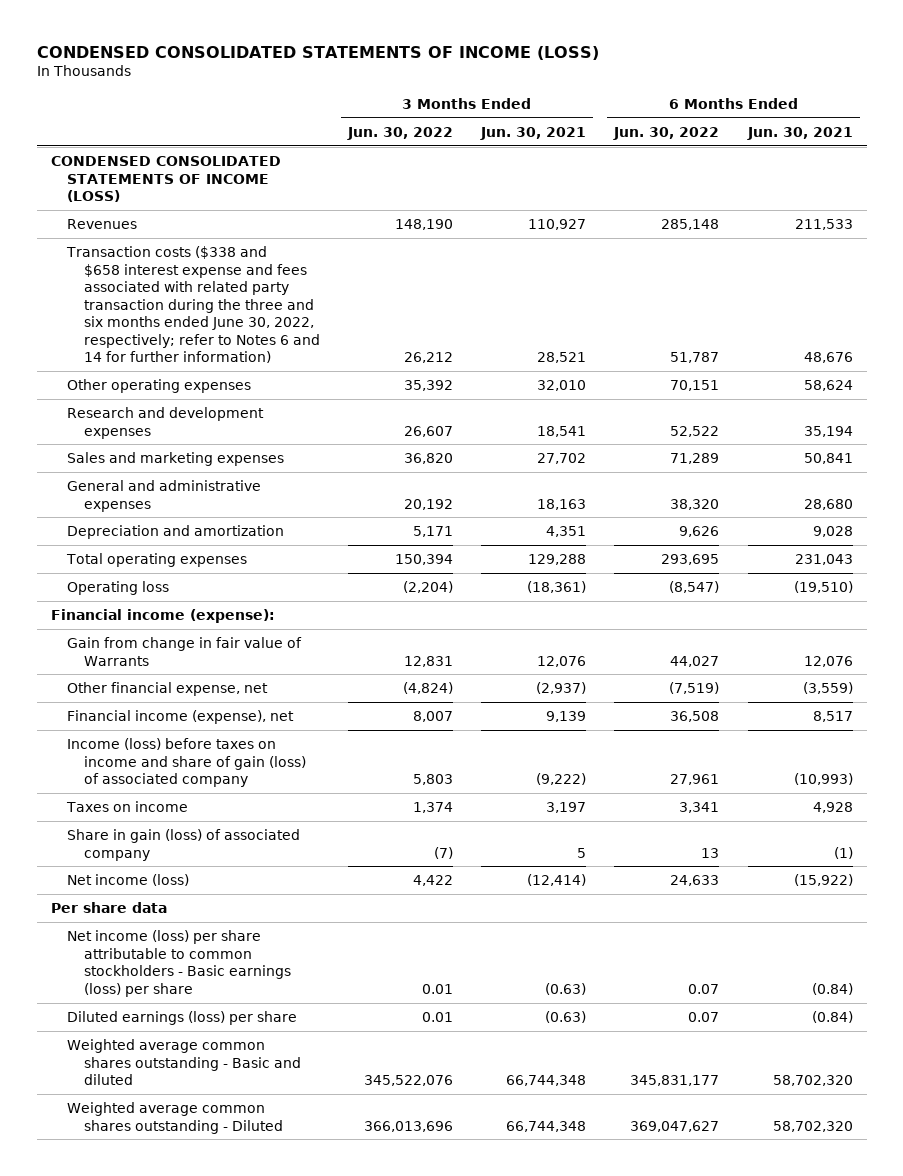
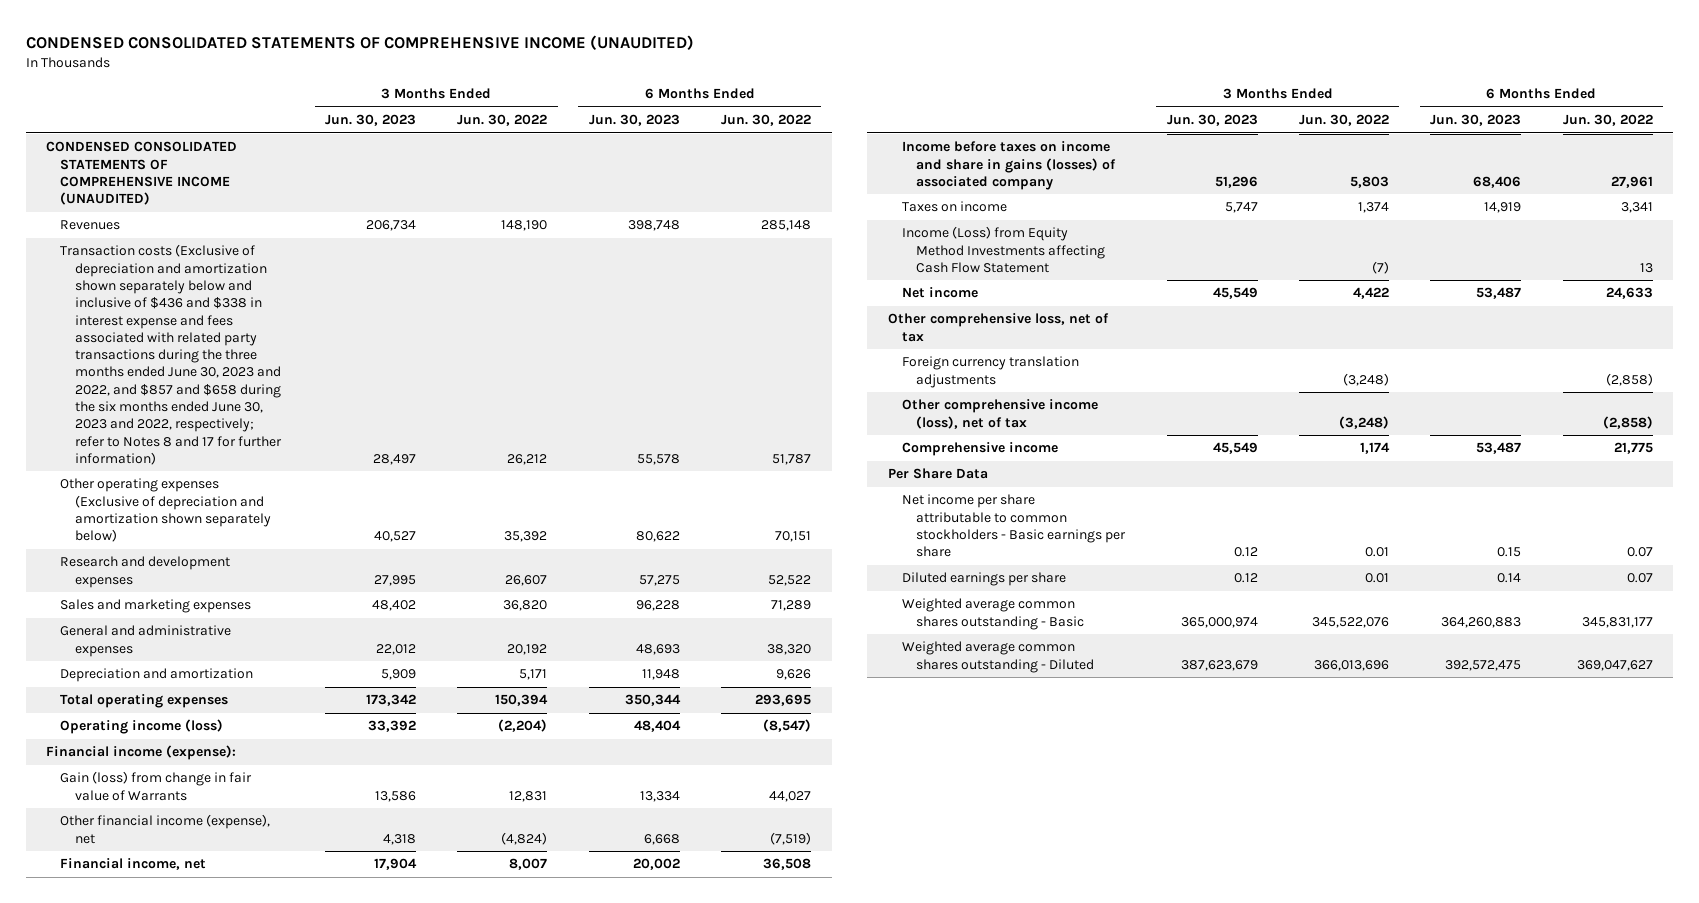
[36,45,599,60] CONDENSED CONSOLIDATED STATEMENTS OF INCOME (LOSS) -> [25,34,694,50] CONDENSED CONSOLIDATED STATEMENTS OF COMPREHENSIVE INCOME (UNAUDITED)
[480,126,587,140] Jun. 30, 2021 -> none
[746,126,853,140] Jun. 30, 2021 -> none
none -> [325,114,417,127] Jun. 30, 2023
none -> [588,114,680,127] Jun. 30, 2023
[50,155,281,203] CONDENSED CONSOLIDATED STATEMENTS OF INCOME (LOSS) -> [46,141,238,206] CONDENSED CONSOLIDATED STATEMENTS OF COMPREHENSIVE INCOME (UNAUDITED)
[66,245,320,364] Transaction costs ($338 and $658 interest expense and fees associated with related party transaction during the three and six months ended June 30, 2022, respectively; refer to Notes 6 and 14 for further information) -> [60,244,282,465] Transaction costs (Exclusive of depreciation and amortization shown separately below and inclusive of $436 and $338 in interest expense and fees associated with related party transactions during the three months ended June 30, 2023 and 2022, and $857 and $658 during the six months ended June 30, 2023 and 2022, respectively; refer to Notes 8 and 17 for further information)
[67,378,252,393] Other operating expenses -> [60,478,271,543] Other operating expenses (Exclusive of depreciation and amortization shown separately below)
[67,580,170,595] Operating loss -> [60,719,224,735] Operating income (loss)
[67,636,303,666] Gain from change in fair value of Warrants -> [60,771,253,801] Gain (loss) from change in fair value of Warrants
[67,681,269,696] Other financial expense, net -> [60,814,271,844] Other financial income (expense), net
[67,709,295,724] Financial income (expense), net -> [60,858,207,871] Financial income, net
[67,737,306,788] Income (loss) before taxes on income and share of gain (loss) of associated company -> [902,141,1117,190] Income before taxes on income and share in gains (losses) of associated company
[67,828,301,861] Share in gain (loss) of associated company -> [902,226,1106,273] Income (Loss) from Equity Method Investments affecting Cash Flow Statement
[67,873,190,886] Net income (loss) -> [902,287,979,299] Net income
none -> [887,313,1109,342] Other comprehensive loss, net of tax
none -> [902,356,1080,388] Foreign currency translation adjustments
none -> [902,399,1099,429] Other comprehensive income (loss), net of tax
none -> [902,442,1059,457] Comprehensive income
[50,901,167,913] Per share data -> [887,468,988,480] Per Share Data
[67,929,291,997] Net income (loss) per share attributable to common stockholders - Basic earnings (loss) per share -> [902,494,1127,558] Net income per share attributable to common stockholders - Basic earnings per share
[67,1010,298,1025] Diluted earnings (loss) per share -> [902,572,1067,587] Diluted earnings per share
[67,1038,301,1086] Weighted average common shares outstanding - Basic and diluted -> [902,598,1085,630] Weighted average common shares outstanding - Basic

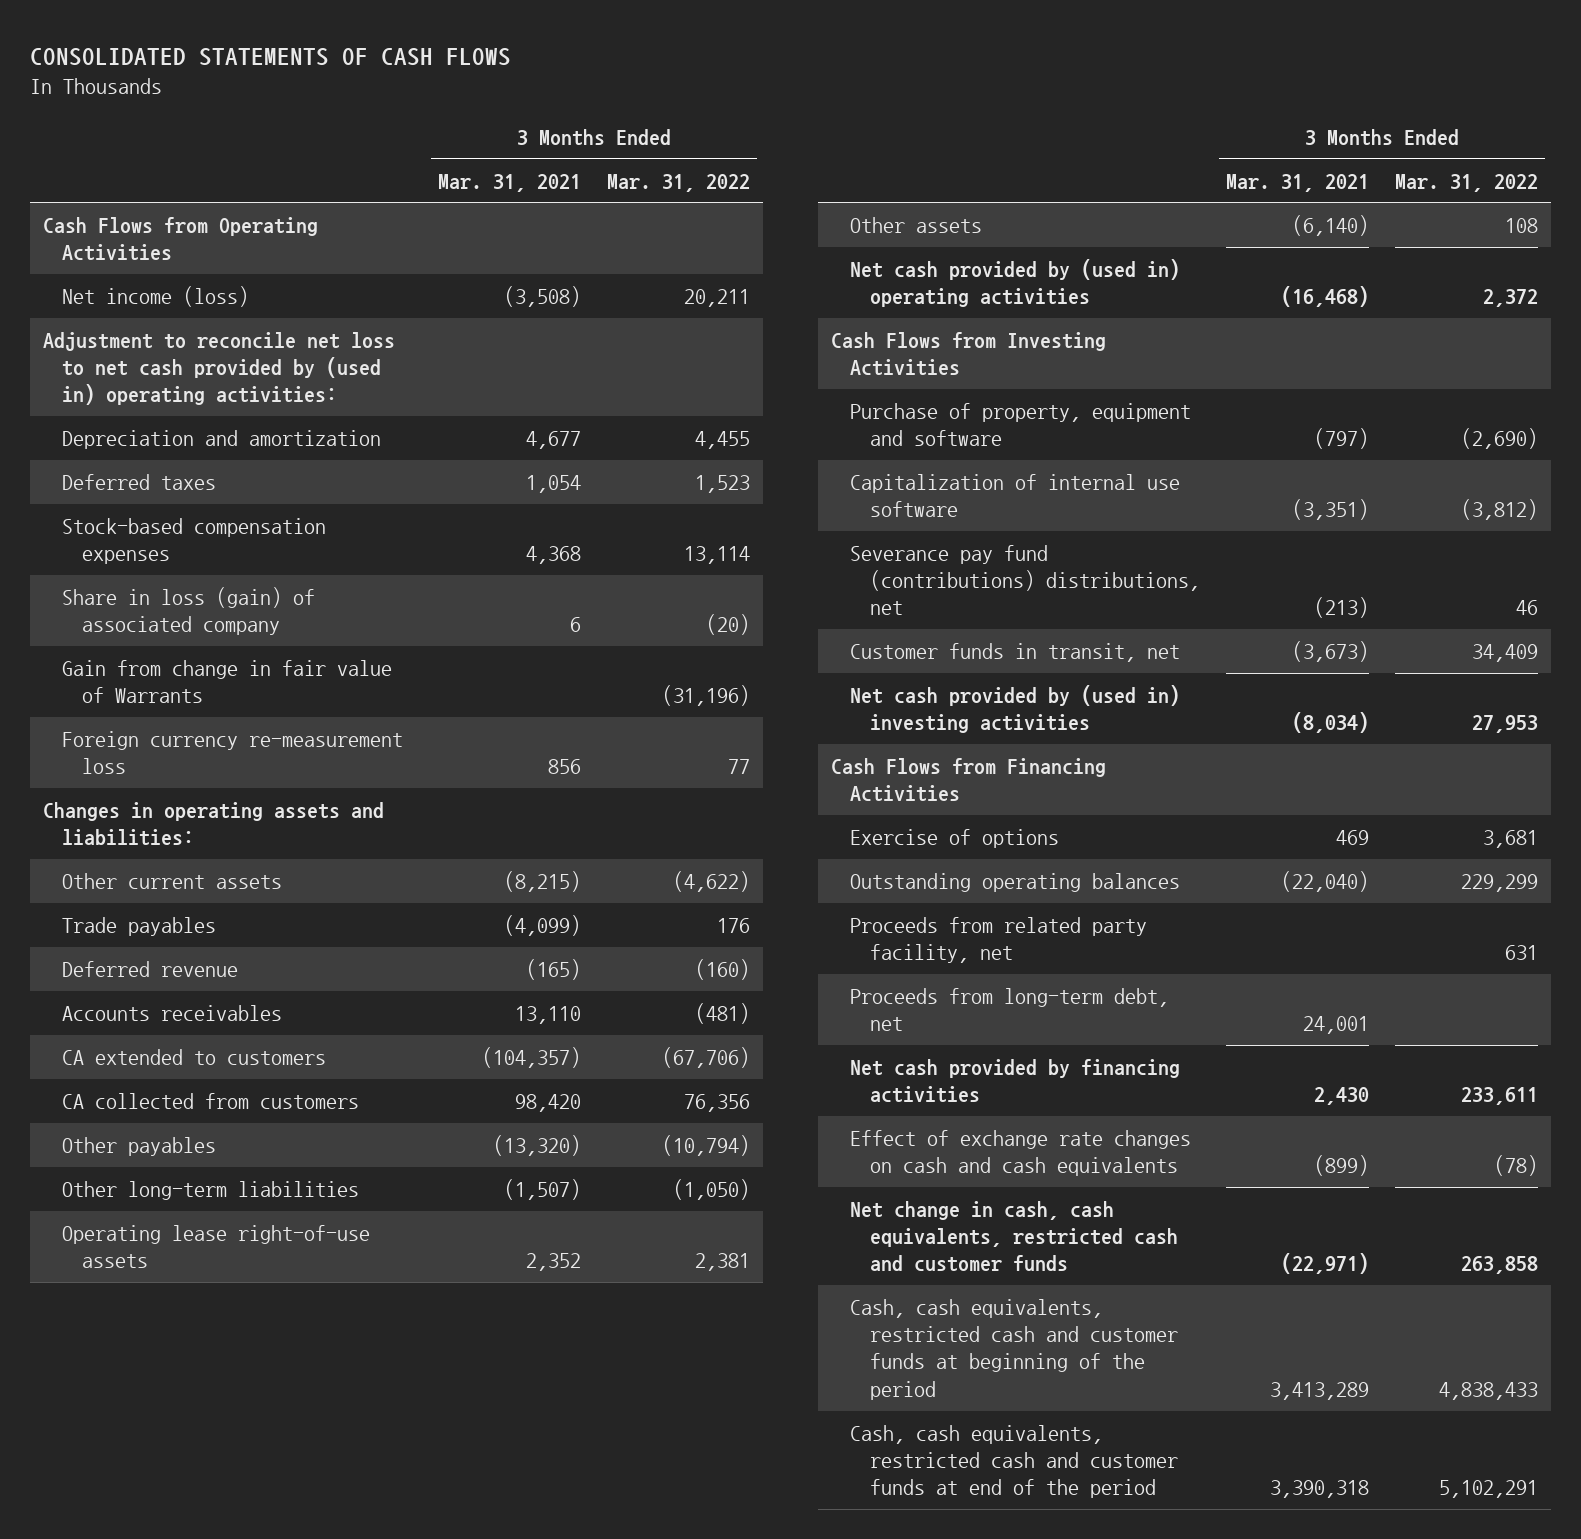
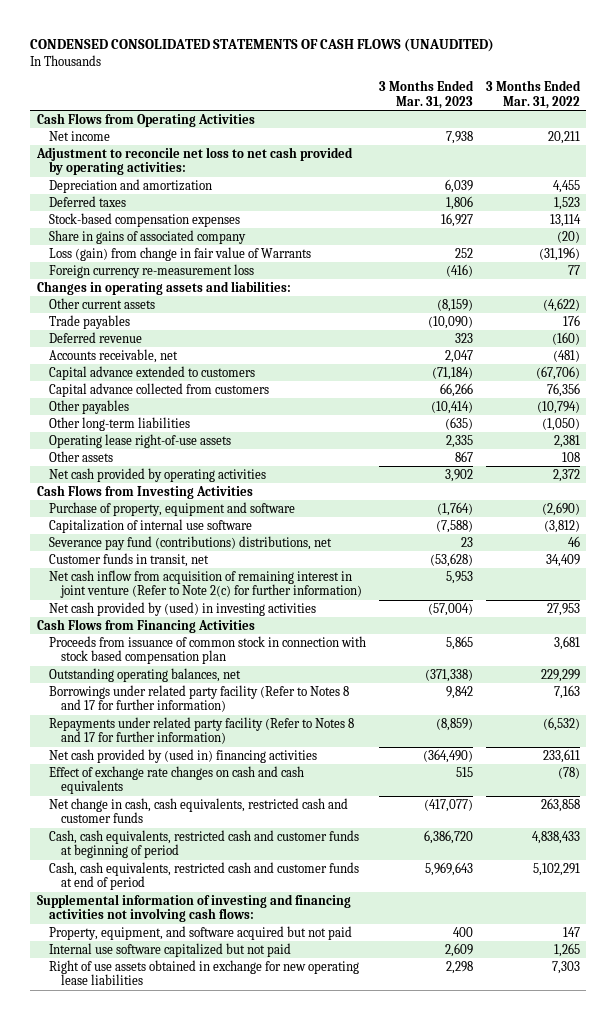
[29,47,511,66] CONSOLIDATED STATEMENTS OF CASH FLOWS -> [30,38,495,53] CONDENSED CONSOLIDATED STATEMENTS OF CASH FLOWS (UNAUDITED)
[438,173,582,192] Mar. 31, 2021 -> none
none -> [378,80,474,109] 3 Months Ended Mar. 31, 2023
[62,285,250,307] Net income (loss) -> [49,130,111,141] Net income
[43,331,396,406] Adjustment to reconcile net loss to net cash provided by (used in) operating activities: -> [35,146,353,176] Adjustment to reconcile net loss to net cash provided by operating activities:
[62,586,316,636] Share in loss (gain) of associated company -> [49,229,247,244] Share in gains of associated company
[62,659,393,704] Gain from change in fair value of Warrants -> [49,246,312,261] Loss (gain) from change in fair value of Warrants
[62,1004,283,1021] Accounts receivables -> [49,348,179,363] Accounts receivable, net
[62,1048,327,1065] CA extended to customers -> [49,365,256,380] Capital advance extended to customers
[62,1092,360,1109] CA collected from customers -> [49,382,270,397] Capital advance collected from customers
[850,258,1181,308] Net cash provided by (used in) operating activities -> [49,467,267,482] Net cash provided by operating activities
none -> [49,569,363,599] Net cash inflow from acquisition of remaining interest in joint venture (Refer to Note 2(c) for further information)
[850,684,1181,734] Net cash provided by (used in) investing activities -> [49,601,317,616] Net cash provided by (used) in investing activities
[850,916,1148,964] Proceeds from related party facility, net -> none
[850,987,1170,1032] Proceeds from long-term debt, net -> none
[850,828,1060,848] Exercise of options -> [49,635,367,665] Proceeds from issuance of common stock in connection with stock based compensation plan
[850,872,1181,892] Outstanding operating balances -> [49,667,242,682] Outstanding operating balances, net
none -> [49,684,350,713] Borrowings under related party facility (Refer to Notes 8 and 17 for further information)
none -> [49,716,355,745] Repayments under related party facility (Refer to Notes 8 and 17 for further information)
[850,1058,1181,1104] Net cash provided by financing activities -> [49,748,318,763] Net cash provided by (used in) financing activities
[850,1298,1178,1400] Cash, cash equivalents, restricted cash and customer funds at beginning of the period -> [49,829,360,859] Cash, cash equivalents, restricted cash and customer funds at beginning of period
[850,1424,1178,1499] Cash, cash equivalents, restricted cash and customer funds at end of the period -> [49,861,360,891] Cash, cash equivalents, restricted cash and customer funds at end of period
none -> [36,893,351,923] Supplemental information of investing and financing activities not involving cash flows:
none -> [49,925,353,940] Property, equipment, and software acquired but not paid
none -> [49,942,292,957] Internal use software capitalized but not paid
none -> [49,959,360,986] Right of use assets obtained in exchange for new operating lease liabilities

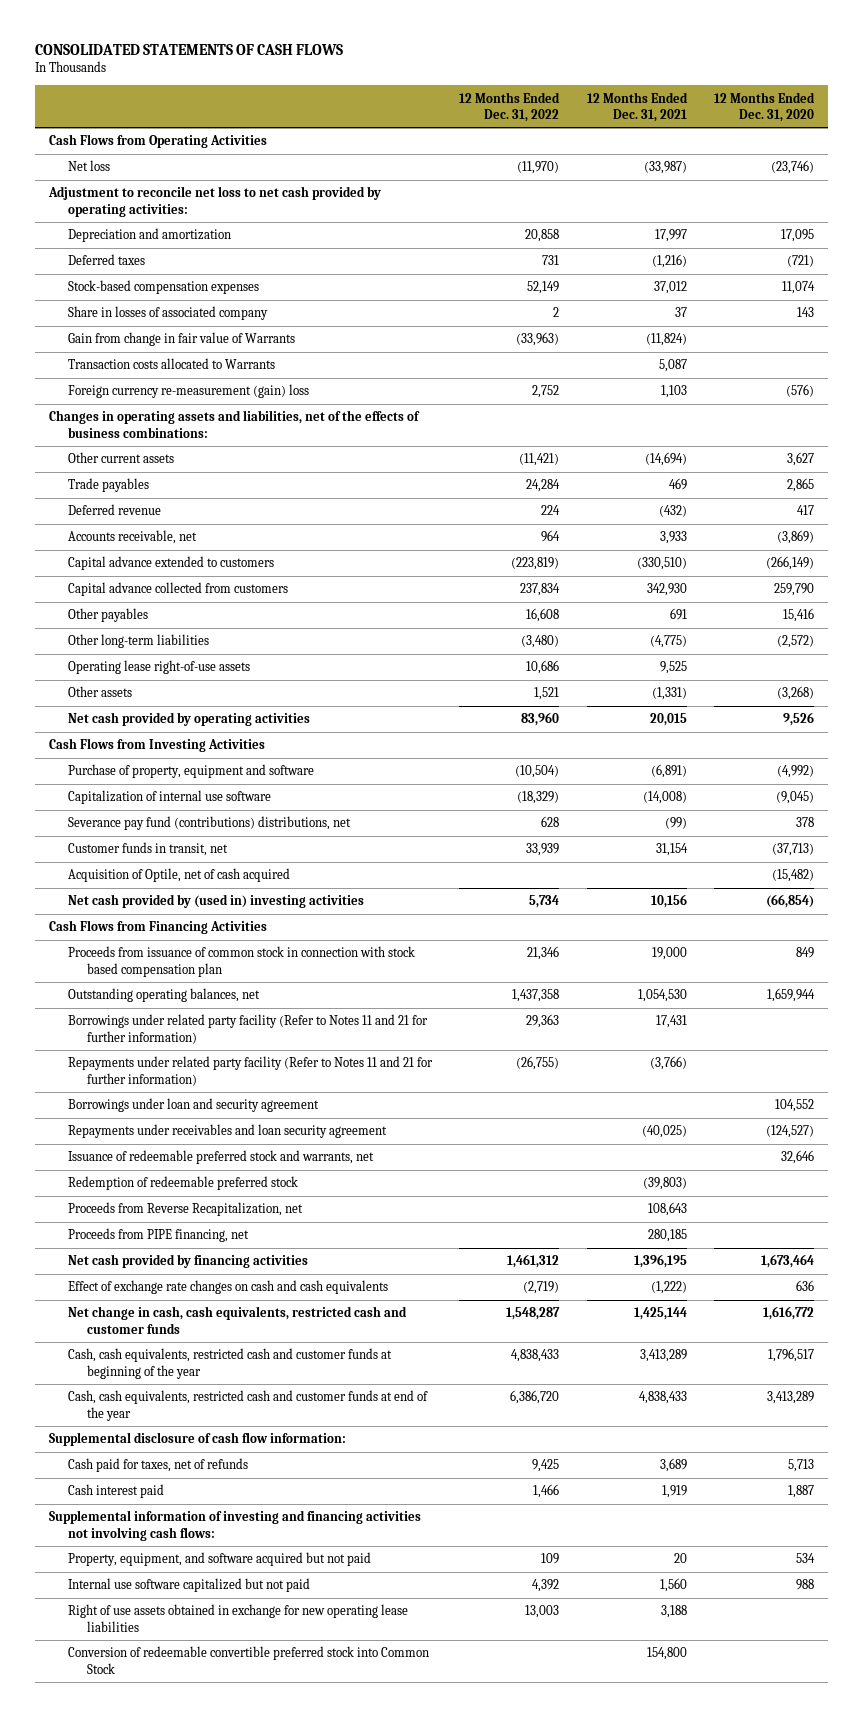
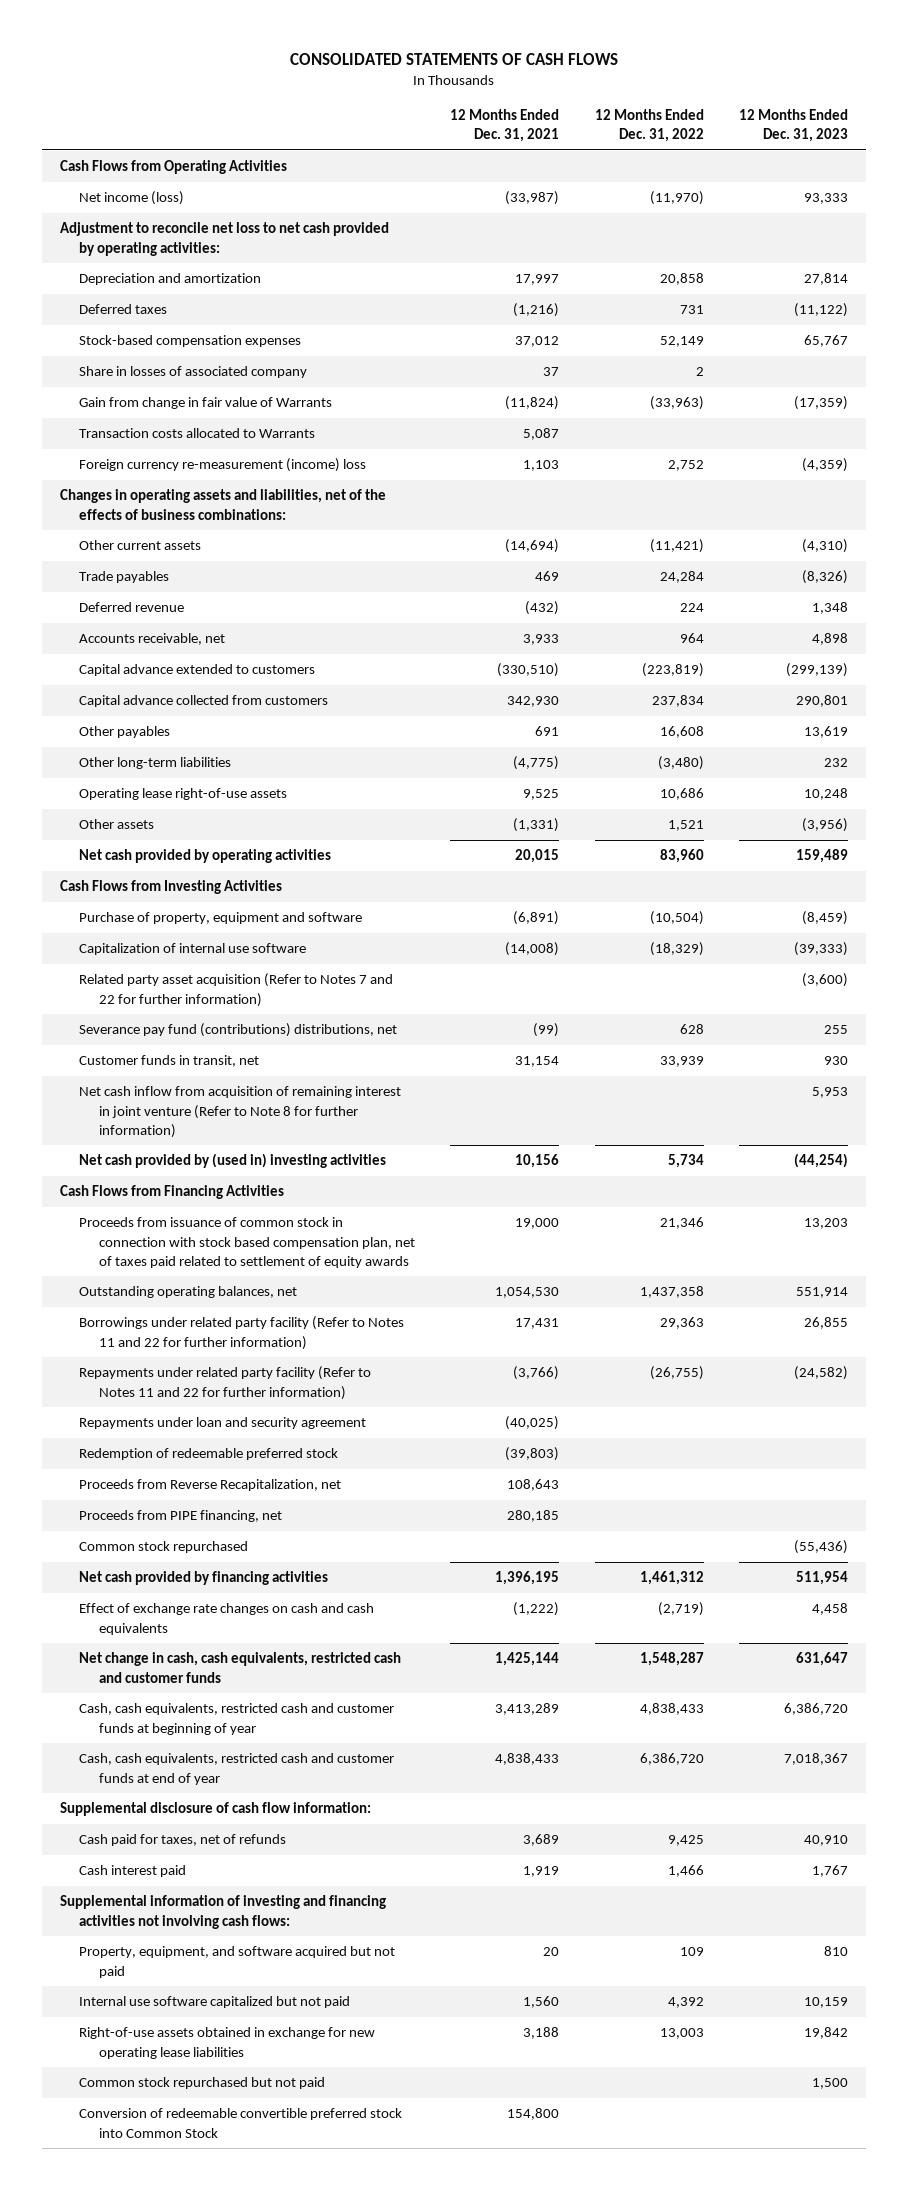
[713,91,815,122] 12 Months Ended Dec. 31, 2020 -> none
none -> [739,109,849,143] 12 Months Ended Dec. 31, 2023
[67,160,110,172] Net loss -> [79,191,185,206] Net income (loss)
[67,384,309,399] Foreign currency re-measurement (gain) loss -> [79,458,367,473] Foreign currency re-measurement (income) loss
none -> [79,973,394,1007] Related party asset acquisition (Refer to Notes 7 and 22 for further information)
[67,868,290,883] Acquisition of Optile, net of cash acquired -> none
none -> [79,1086,402,1138] Net cash inflow from acquisition of remaining interest in joint venture (Refer to Note 8 for further information)
[67,946,415,977] Proceeds from issuance of common stock in connection with stock based compensation plan -> [79,1217,415,1268] Proceeds from issuance of common stock in connection with stock based compensation plan, net of taxes paid related to settlement of equity awards
[67,1098,319,1113] Borrowings under loan and security agreement -> none
[67,1150,374,1165] Issuance of redeemable preferred stock and warrants, net -> none
[67,1014,428,1044] Borrowings under related party facility (Refer to Notes 11 and 21 for further information) -> [79,1316,405,1350] Borrowings under related party facility (Refer to Notes 11 and 22 for further information)
[67,1056,433,1086] Repayments under related party facility (Refer to Notes 11 and 21 for further information) -> [79,1366,372,1400] Repayments under related party facility (Refer to Notes 11 and 22 for further information)
[67,1124,387,1139] Repayments under receivables and loan security agreement -> [79,1417,367,1430] Repayments under loan and security agreement
none -> [79,1541,249,1554] Common stock repurchased
[67,1348,392,1379] Cash, cash equivalents, restricted cash and customer funds at beginning of the year -> [79,1703,395,1735] Cash, cash equivalents, restricted cash and customer funds at beginning of year
[67,1390,428,1421] Cash, cash equivalents, restricted cash and customer funds at end of the year -> [79,1753,395,1785] Cash, cash equivalents, restricted cash and customer funds at end of year
[67,1604,408,1632] Right of use assets obtained in exchange for new operating lease liabilities -> [79,2027,376,2059] Right-of-use assets obtained in exchange for new operating lease liabilities
none -> [79,2077,326,2090] Common stock repurchased but not paid

